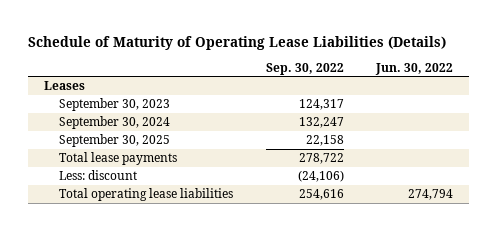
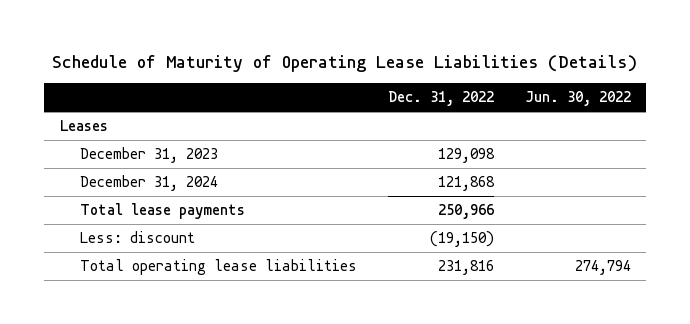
[265,62,344,75] Sep. 30, 2022 -> none
none -> [388,91,495,107] Dec. 31, 2022
[59,134,171,148] September 30, 2025 -> none
[59,98,171,112] September 30, 2023 -> [80,147,219,164] December 31, 2023
[59,116,171,130] September 30, 2024 -> [80,175,219,192] December 31, 2024

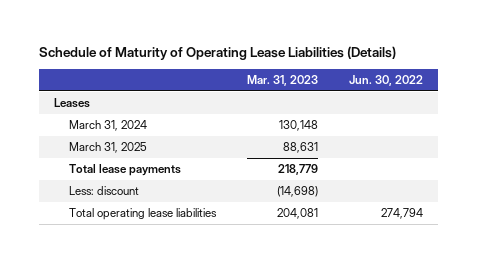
[388,91,495,107] Dec. 31, 2022 -> none
none -> [247,75,319,87] Mar. 31, 2023
[80,147,219,164] December 31, 2023 -> [69,120,148,132] March 31, 2024
[80,175,219,192] December 31, 2024 -> [69,142,148,154] March 31, 2025

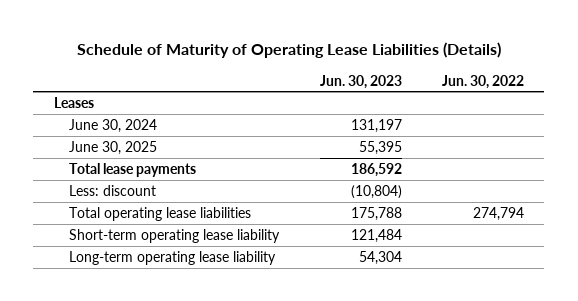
[247,75,319,87] Mar. 31, 2023 -> none
none -> [319,74,402,89] Jun. 30, 2023
[69,120,148,132] March 31, 2024 -> none
[69,142,148,154] March 31, 2025 -> [69,119,158,134] June 30, 2024
none -> [69,141,158,156] June 30, 2025
none -> [69,229,281,244] Short-term operating lease liability
none -> [69,251,277,266] Long-term operating lease liability

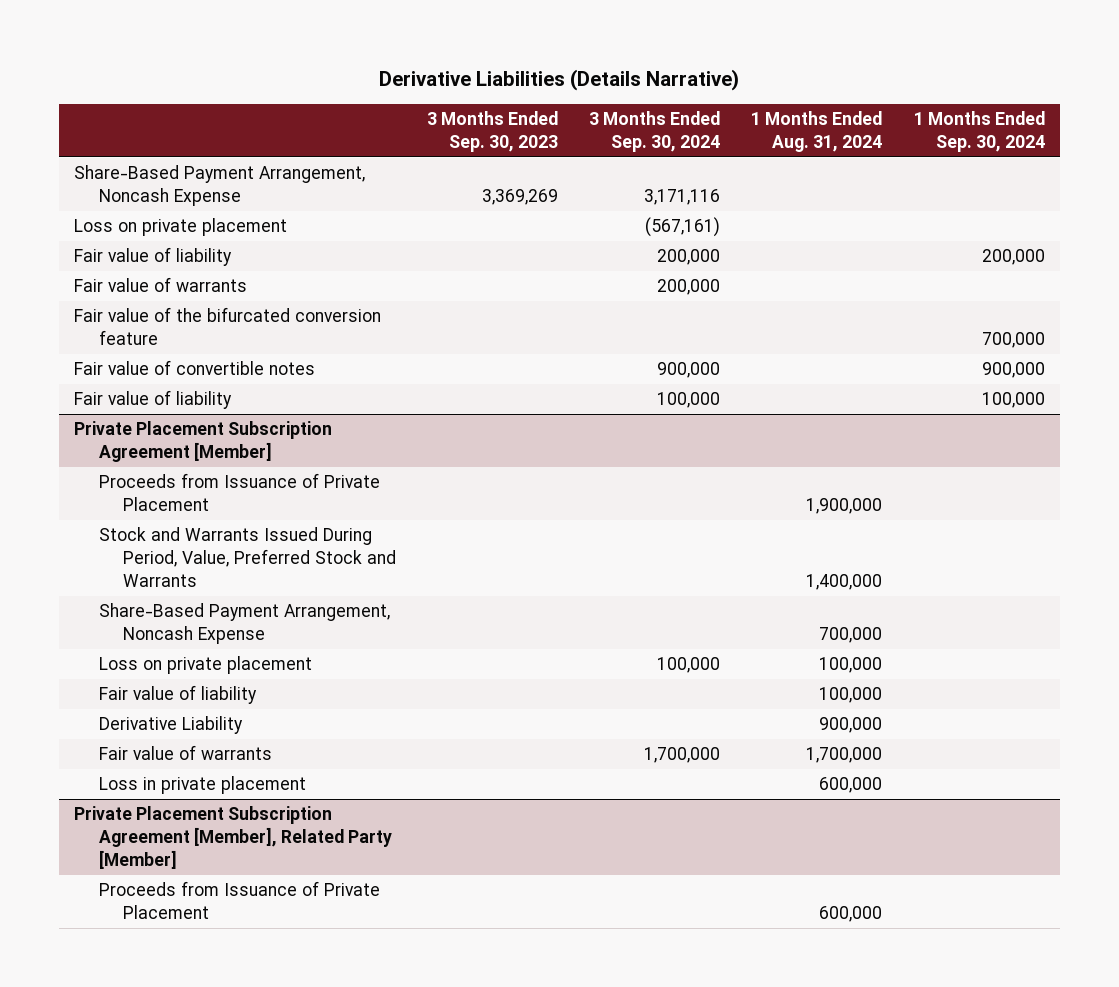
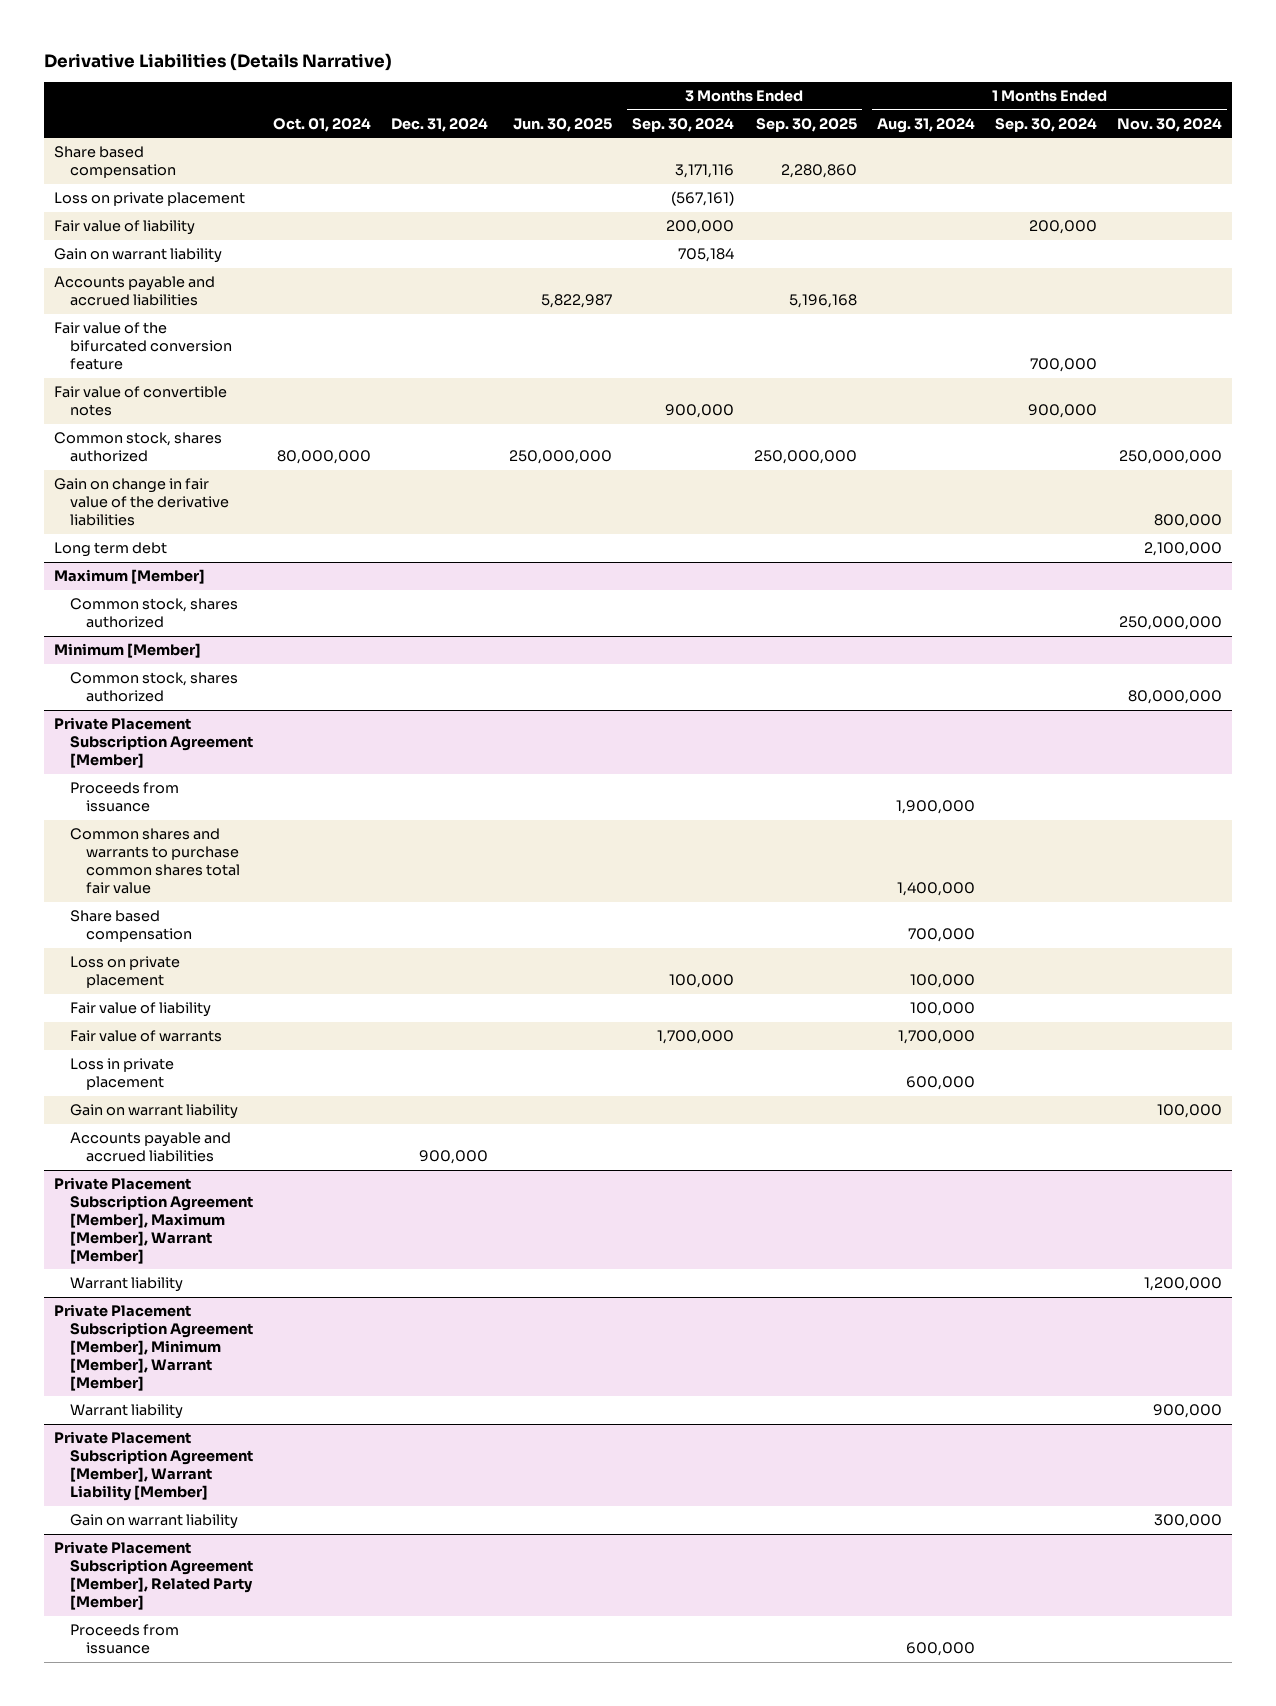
[427,111,559,153] 3 Months Ended Sep. 30, 2023 -> none
none -> [273,117,372,132] Oct. 01, 2024
none -> [391,117,489,132] Dec. 31, 2024
none -> [512,117,612,132] Jun. 30, 2025
none -> [755,117,857,132] Sep. 30, 2025
none -> [1117,117,1223,132] Nov. 30, 2024
[74,165,366,207] Share-Based Payment Arrangement, Noncash Expense -> [54,146,177,179] Share based compensation
[74,277,248,293] Fair value of warrants -> none
none -> [54,248,223,264] Gain on warrant liability
none -> [54,276,216,307] Accounts payable and accrued liabilities
[74,390,233,410] Fair value of liability -> none
none -> [54,432,223,463] Common stock, shares authorized
none -> [54,478,230,527] Gain on change in fair value of the derivative liabilities
none -> [54,542,168,558] Long term debt
none -> [54,569,206,585] Maximum [Member]
none -> [70,598,239,629] Common stock, shares authorized
none -> [54,643,202,659] Minimum [Member]
none -> [70,672,239,703] Common stock, shares authorized
[98,473,380,512] Proceeds from Issuance of Private Placement -> [70,782,180,813] Proceeds from issuance
[98,527,397,587] Stock and Warrants Issued During Period, Value, Preferred Stock and Warrants -> [70,828,241,894] Common shares and warrants to purchase common shares total fair value
[98,603,390,645] Share-Based Payment Arrangement, Noncash Expense -> [70,910,193,943] Share based compensation
[98,716,243,735] Derivative Liability -> none
none -> [70,1104,239,1120] Gain on warrant liability
none -> [70,1132,232,1163] Accounts payable and accrued liabilities
none -> [54,1177,254,1264] Private Placement Subscription Agreement [Member], Maximum [Member], Warrant [Member]
none -> [70,1277,184,1293] Warrant liability
none -> [54,1304,254,1391] Private Placement Subscription Agreement [Member], Minimum [Member], Warrant [Member]
none -> [70,1404,184,1420] Warrant liability
none -> [54,1431,254,1501] Private Placement Subscription Agreement [Member], Warrant Liability [Member]
none -> [70,1514,239,1530] Gain on warrant liability
[98,881,380,920] Proceeds from Issuance of Private Placement -> [70,1624,180,1655] Proceeds from issuance

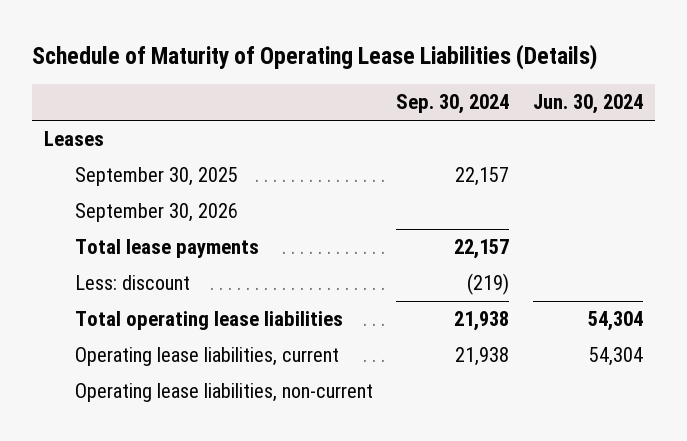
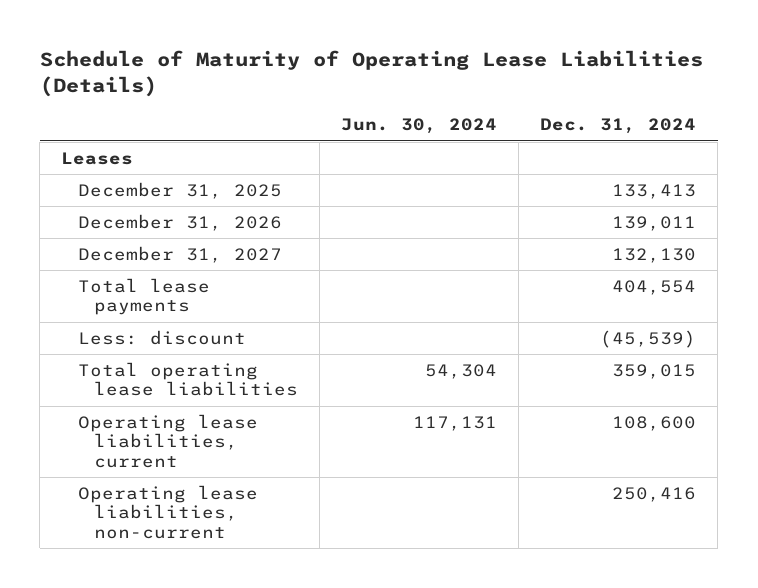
[396,94,510,115] Sep. 30, 2024 -> none
none -> [540,118,697,135] Dec. 31, 2024
[74,167,238,187] September 30, 2025 -> [77,181,282,199] December 31, 2025
[74,203,238,223] September 30, 2026 -> [77,213,282,231] December 31, 2026
none -> [77,245,282,263] December 31, 2027
[589,347,644,367] 54,304 -> [412,415,497,431] 117,131

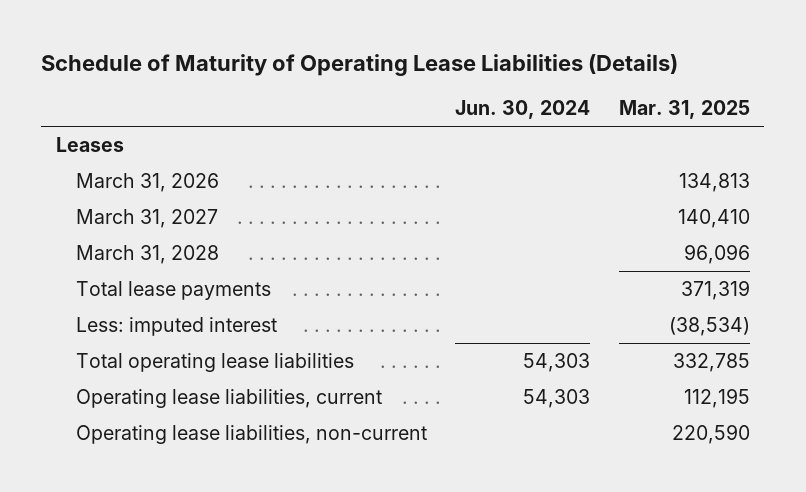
[540,118,697,135] Dec. 31, 2024 -> none
none -> [619,100,751,120] Mar. 31, 2025
[77,181,282,199] December 31, 2025 -> [75,172,219,192] March 31, 2026
[77,213,282,231] December 31, 2026 -> [75,208,218,228] March 31, 2027
[77,245,282,263] December 31, 2027 -> [75,244,219,264] March 31, 2028
[77,329,246,345] Less: discount -> [75,316,277,336] Less: imputed interest
[424,363,497,379] 54,304 -> [523,352,591,372] 54,303
[412,415,497,431] 117,131 -> [523,388,591,408] 54,303

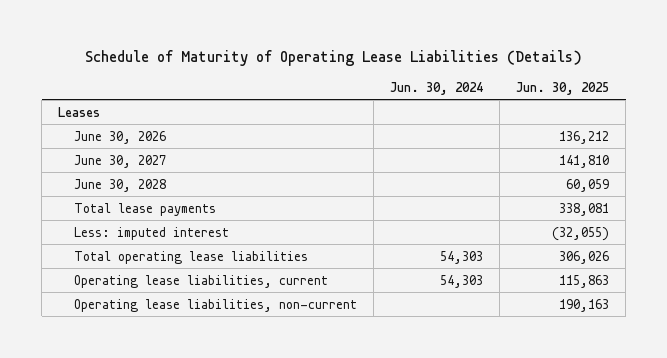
[619,100,751,120] Mar. 31, 2025 -> none
none -> [516,81,610,95] Jun. 30, 2025
[75,172,219,192] March 31, 2026 -> [74,130,167,144] June 30, 2026
[75,208,218,228] March 31, 2027 -> [74,154,167,168] June 30, 2027
[75,244,219,264] March 31, 2028 -> [74,178,167,192] June 30, 2028

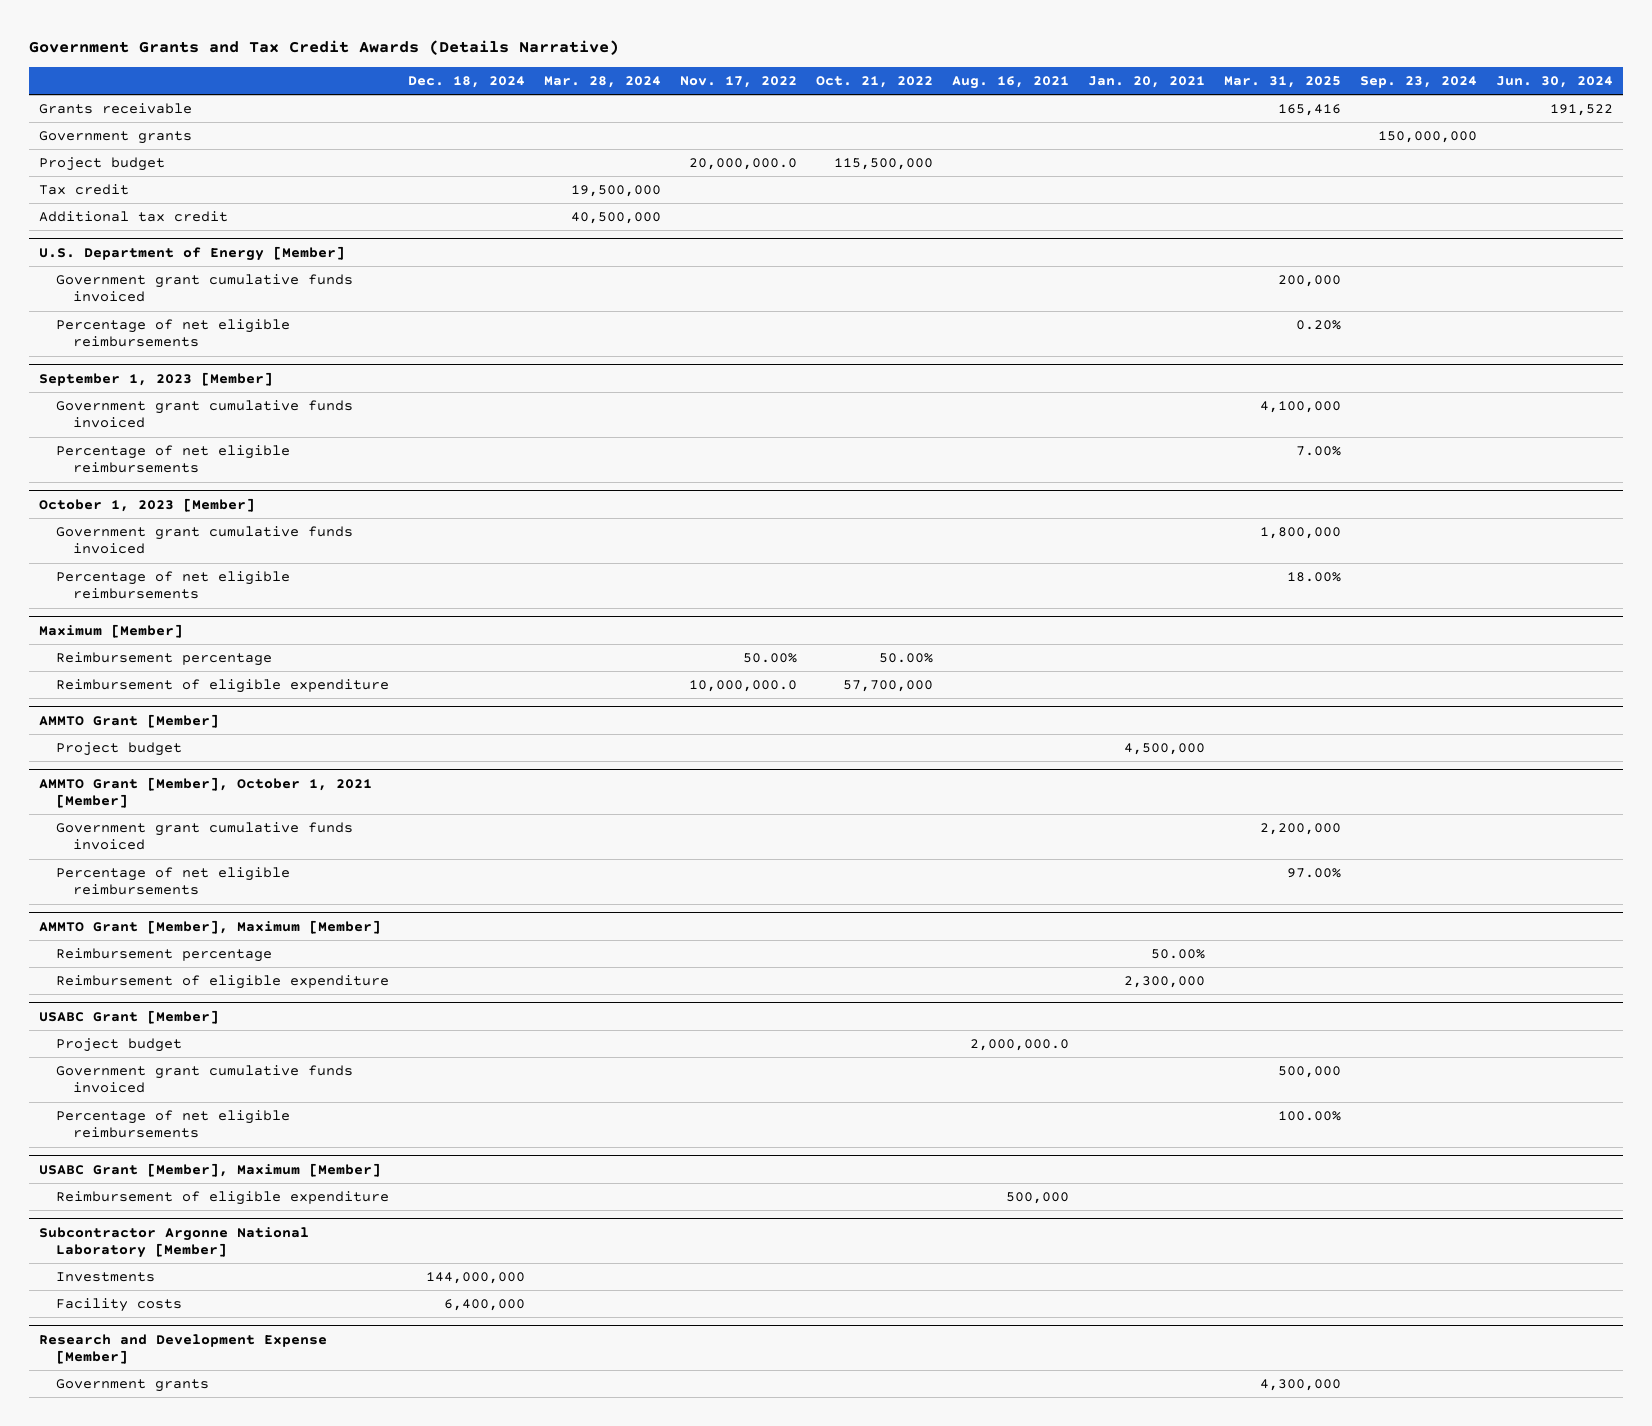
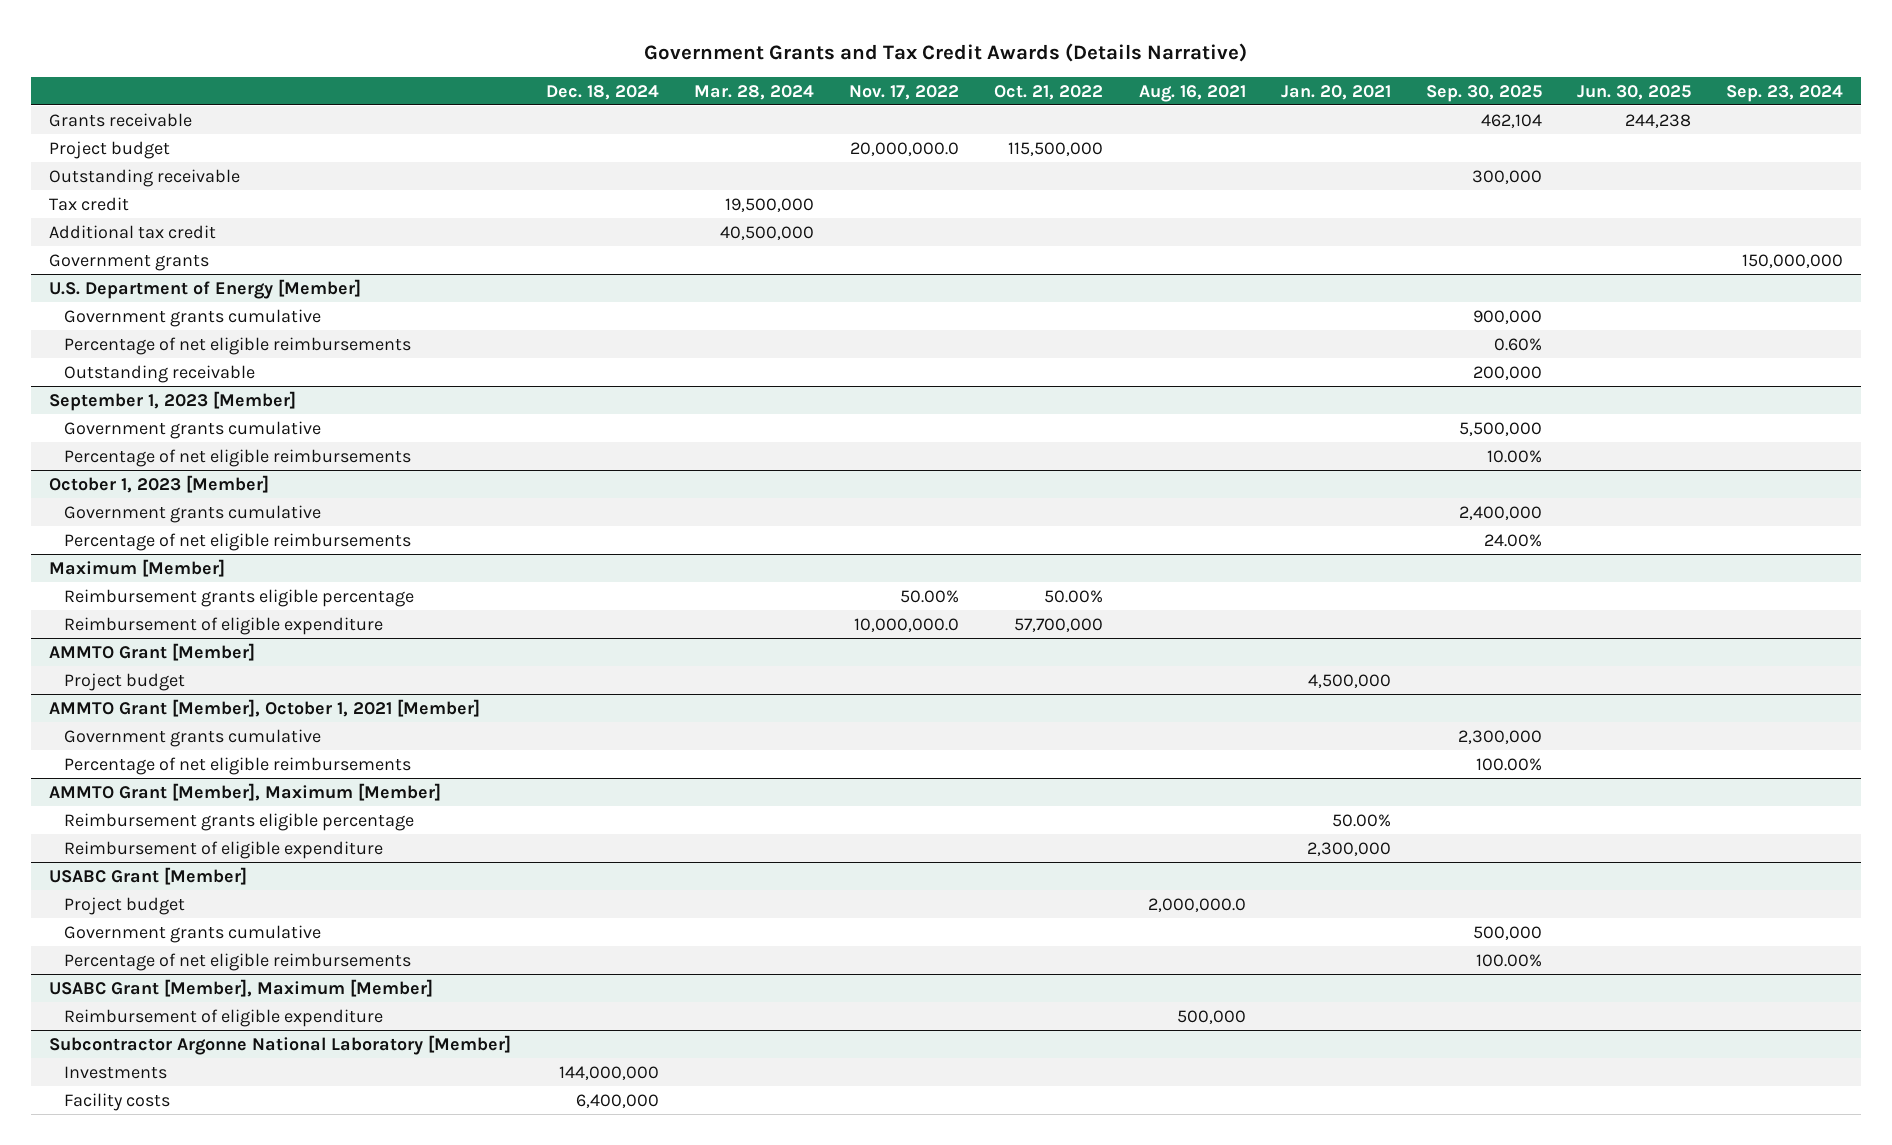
[1224,75,1342,88] Mar. 31, 2025 -> none
[1496,75,1614,88] Jun. 30, 2024 -> none
none -> [1426,84,1543,102] Sep. 30, 2025
none -> [1577,84,1692,100] Jun. 30, 2025
none -> [48,168,240,187] Outstanding receivable
[38,130,192,144] Government grants -> [48,253,209,271] Government grants
[55,273,353,303] Government grant cumulative funds invoiced -> [63,308,321,327] Government grants cumulative
none -> [63,364,255,383] Outstanding receivable
[55,399,353,429] Government grant cumulative funds invoiced -> [63,420,321,439] Government grants cumulative
[55,525,353,555] Government grant cumulative funds invoiced -> [63,504,321,523] Government grants cumulative
[55,651,272,666] Reimbursement percentage -> [63,588,414,607] Reimbursement grants eligible percentage
[55,821,353,851] Government grant cumulative funds invoiced -> [63,728,321,747] Government grants cumulative
[55,947,272,962] Reimbursement percentage -> [63,812,414,831] Reimbursement grants eligible percentage
[55,1064,353,1094] Government grant cumulative funds invoiced -> [63,924,321,943] Government grants cumulative
[38,1333,327,1365] Research and Development Expense [Member] -> none
[55,1378,209,1392] Government grants -> none

